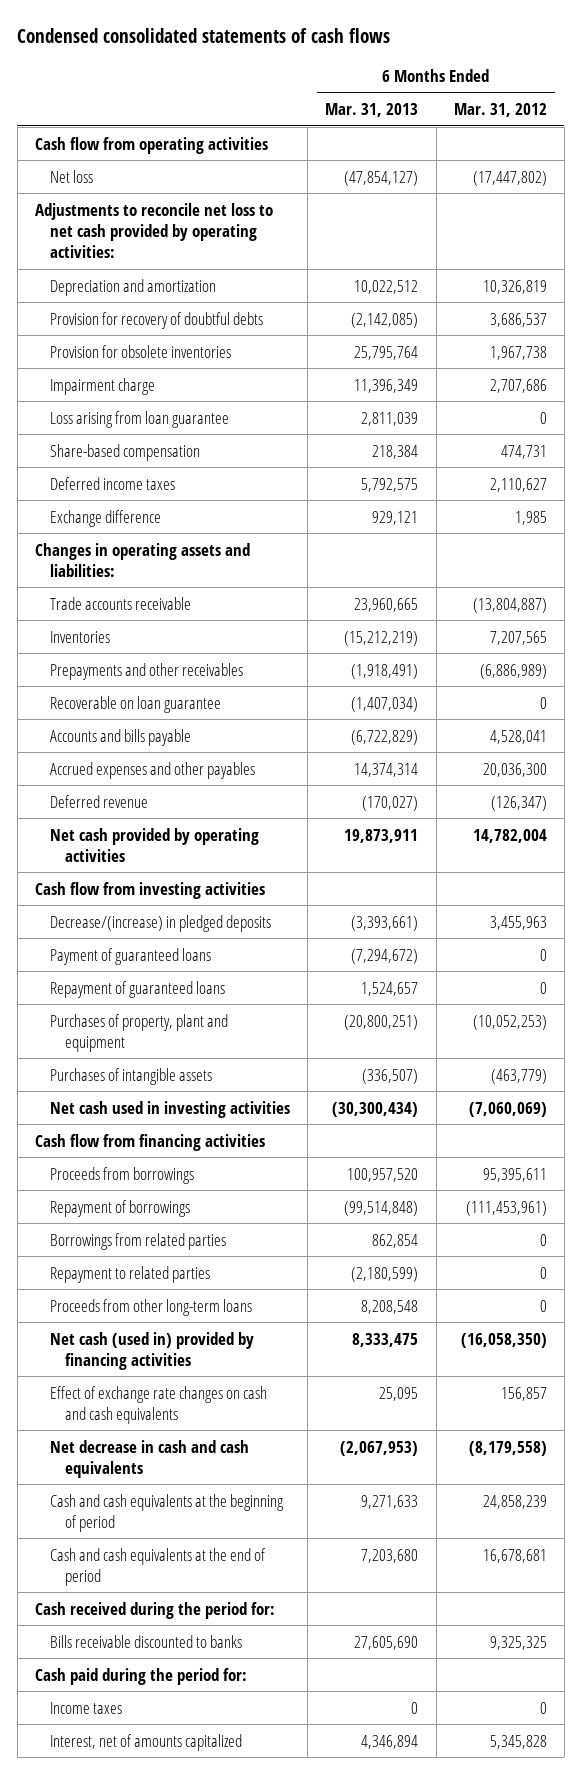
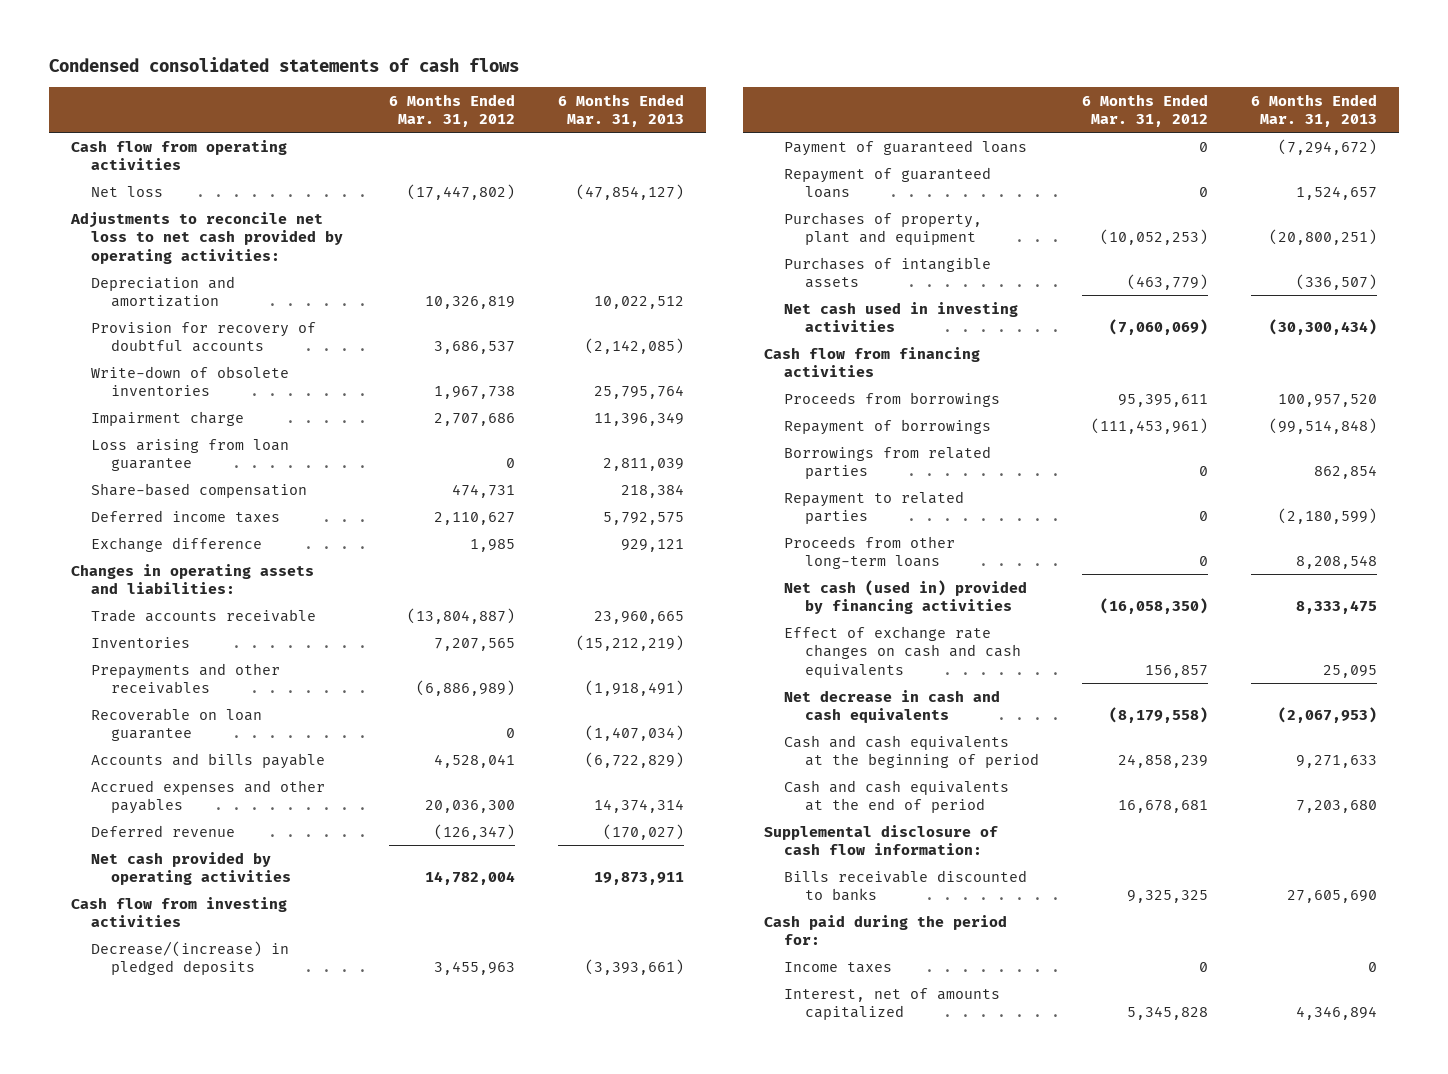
[50,311,264,329] Provision for recovery of doubtful debts -> [91,321,317,353] Provision for recovery of doubtful accounts
[50,344,232,358] Provision for obsolete inventories -> [91,365,290,397] Write-down of obsolete inventories
[34,1601,275,1619] Cash received during the period for: -> none
none -> [764,824,999,856] Supplemental disclosure of cash flow information:

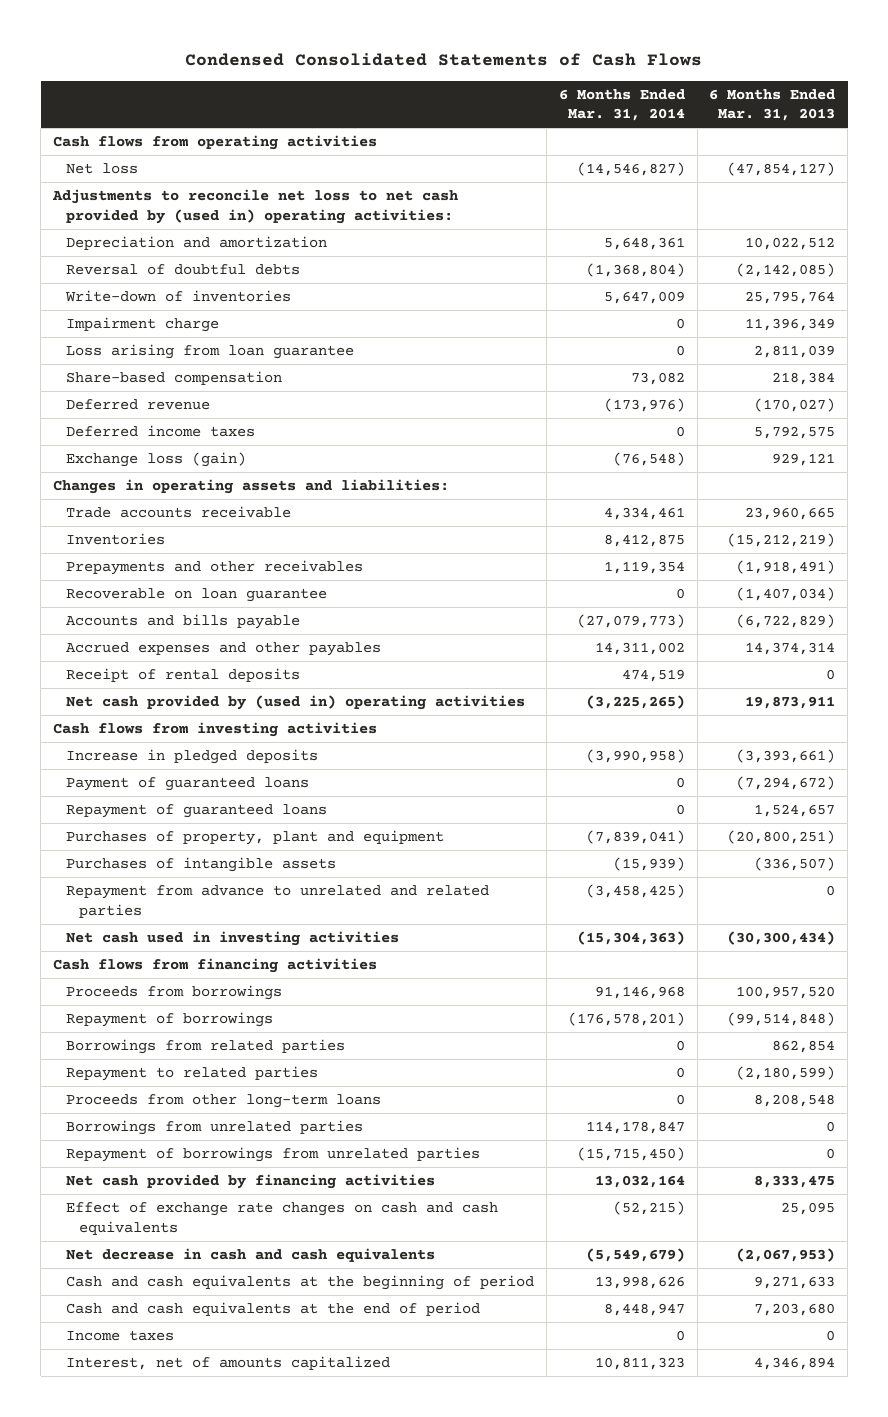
[49,57,520,73] Condensed consolidated statements of cash flows -> [185,52,703,66] Condensed Consolidated Statements of Cash Flows
[388,93,515,128] 6 Months Ended Mar. 31, 2012 -> none
none -> [558,88,685,122] 6 Months Ended Mar. 31, 2014
[70,139,287,171] Cash flow from operating activities -> [52,135,377,151] Cash flows from operating activities
[69,211,344,264] Adjustments to reconcile net loss to net cash provided by operating activities: -> [51,189,458,224] Adjustments to reconcile net loss to net cash provided by (used in) operating activities:
[91,321,317,353] Provision for recovery of doubtful accounts -> [66,264,301,276] Reversal of doubtful debts
[91,365,290,397] Write-down of obsolete inventories -> [65,290,292,303] Write-down of inventories
[91,824,236,837] Deferred revenue -> [66,399,211,411] Deferred revenue
[91,536,263,552] Exchange difference -> [66,452,247,468] Exchange loss (gain)
none -> [66,668,301,683] Receipt of rental deposits
[91,851,292,886] Net cash provided by operating activities -> [66,695,526,711] Net cash provided by (used in) operating activities
[70,896,287,928] Cash flow from investing activities -> [52,722,377,738] Cash flows from investing activities
[91,940,290,976] Decrease/(increase) in pledged deposits -> [66,749,319,765] Increase in pledged deposits
none -> [66,885,490,918] Repayment from advance to unrelated and related parties
[764,346,981,378] Cash flow from financing activities -> [52,958,377,974] Cash flows from financing activities
none -> [66,1120,364,1136] Borrowings from unrelated parties
none -> [66,1147,481,1163] Repayment of borrowings from unrelated parties
[784,579,1028,615] Net cash (used in) provided by financing activities -> [66,1174,436,1190] Net cash provided by financing activities
[764,824,999,856] Supplemental disclosure of cash flow information: -> none
[784,869,1028,902] Bills receivable discounted to banks -> none
[764,914,1008,946] Cash paid during the period for: -> none

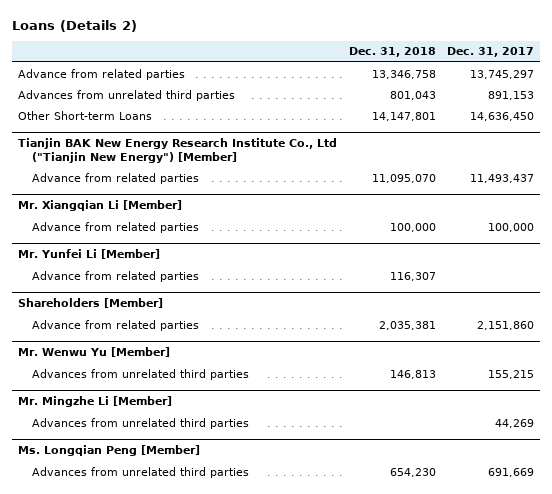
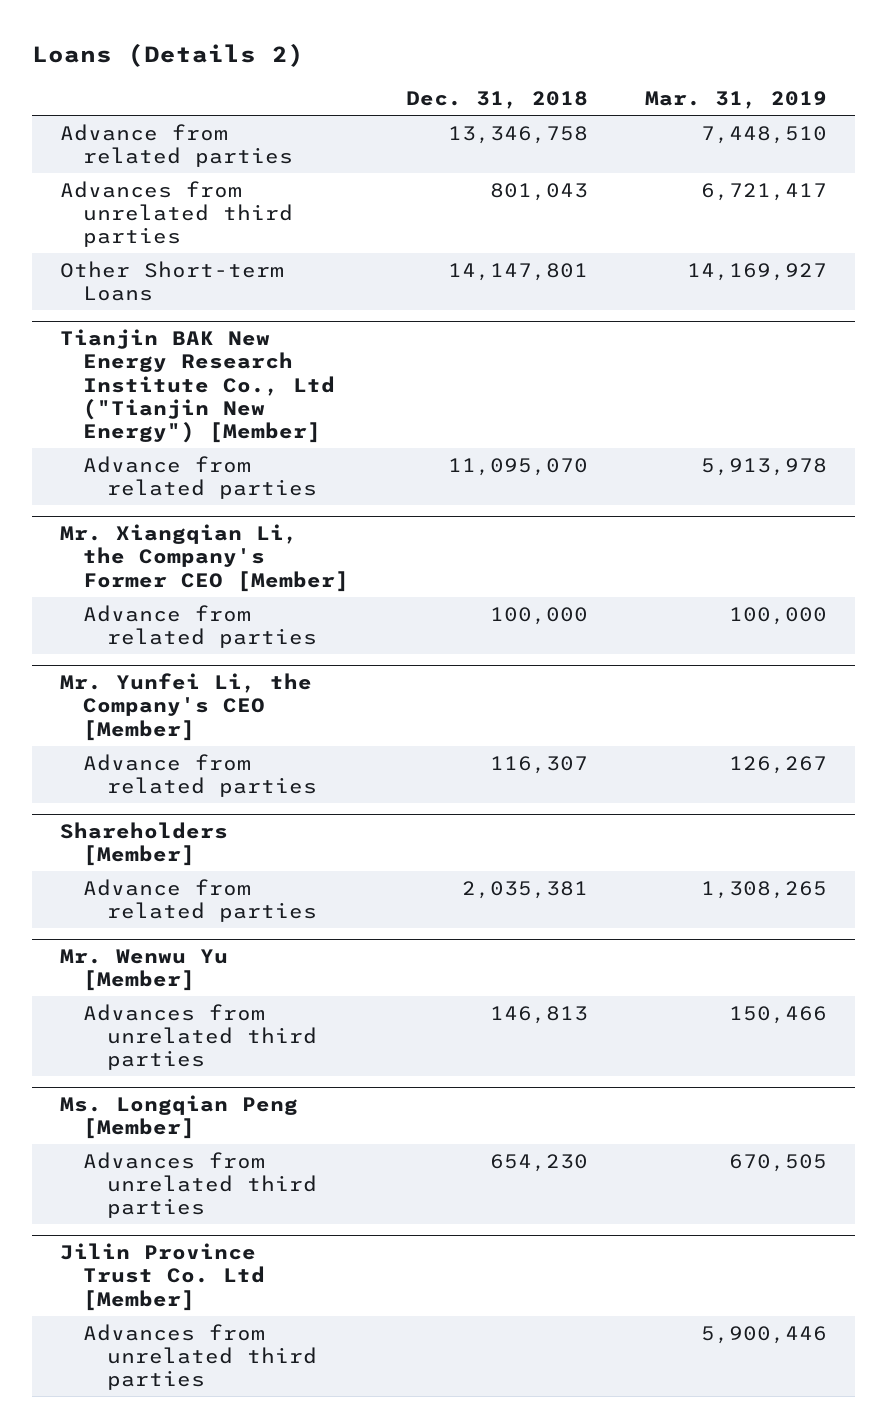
[447,47,535,58] Dec. 31, 2017 -> none
none -> [644,91,827,110] Mar. 31, 2019
[18,200,183,212] Mr. Xiangqian Li [Member] -> [60,524,350,592] Mr. Xiangqian Li, the Company's Former CEO [Member]
[18,249,161,260] Mr. Yunfei Li [Member] -> [60,673,313,741] Mr. Yunfei Li, the Company's CEO [Member]
[18,396,173,408] Mr. Mingzhe Li [Member] -> none
[32,417,250,429] Advances from unrelated third parties -> none
none -> [60,1243,266,1311] Jilin Province Trust Co. Ltd [Member]
none -> [83,1323,317,1391] Advances from unrelated third parties

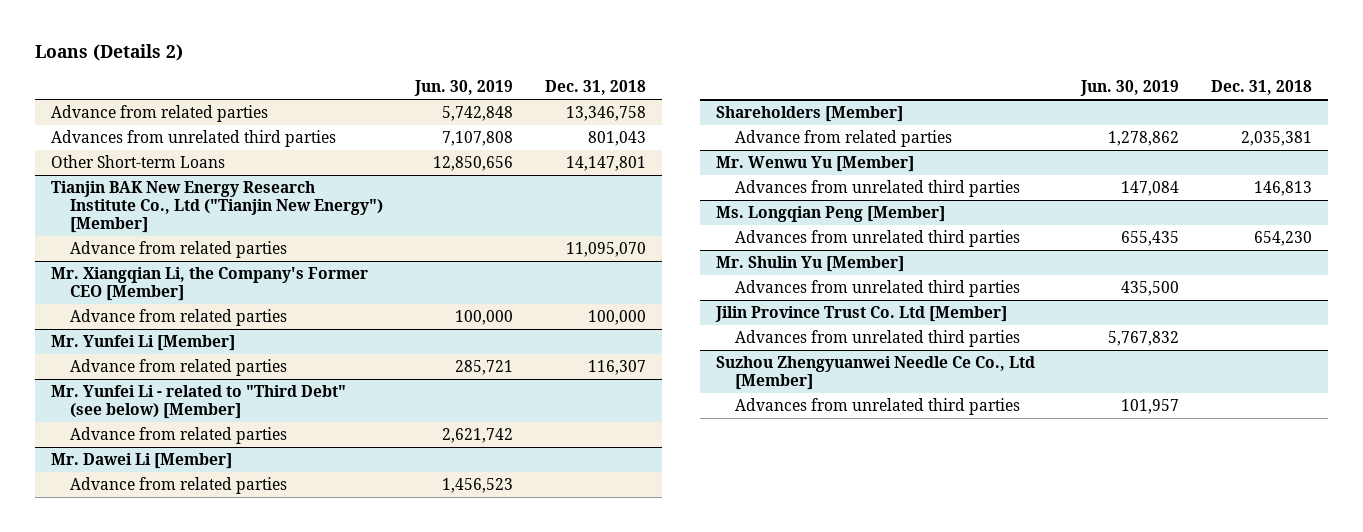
[644,91,827,110] Mar. 31, 2019 -> none
none -> [413,79,513,96] Jun. 30, 2019
[60,673,313,741] Mr. Yunfei Li, the Company's CEO [Member] -> [50,335,235,352] Mr. Yunfei Li [Member]
none -> [50,385,346,419] Mr. Yunfei Li - related to "Third Debt" (see below) [Member]
none -> [69,427,287,445] Advance from related parties
none -> [50,453,232,470] Mr. Dawei Li [Member]
none -> [69,477,287,495] Advance from related parties
none -> [716,256,905,273] Mr. Shulin Yu [Member]
none -> [735,280,1021,298] Advances from unrelated third parties
none -> [716,356,1036,390] Suzhou Zhengyuanwei Needle Ce Co., Ltd [Member]
none -> [735,398,1021,416] Advances from unrelated third parties

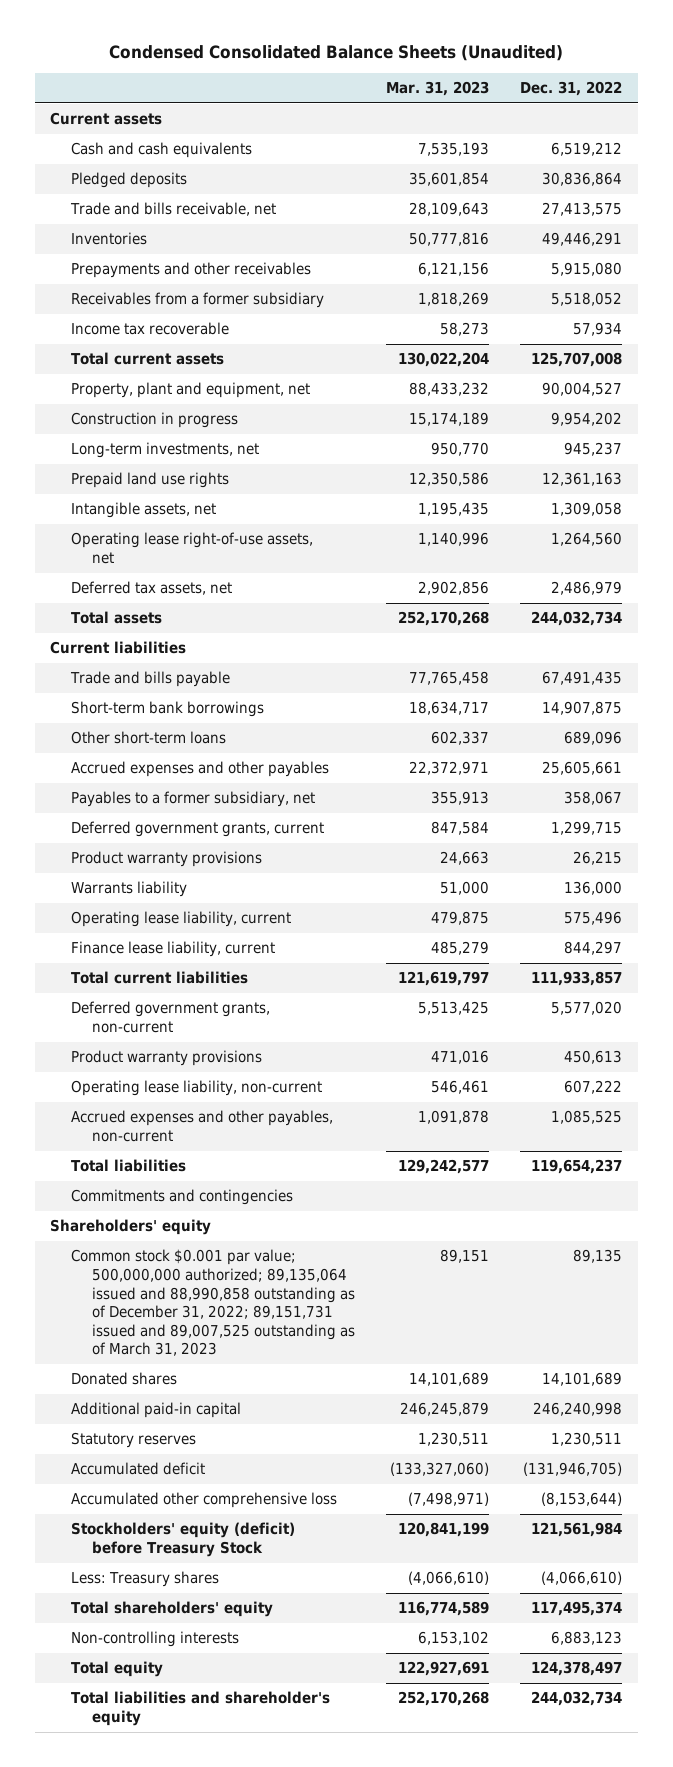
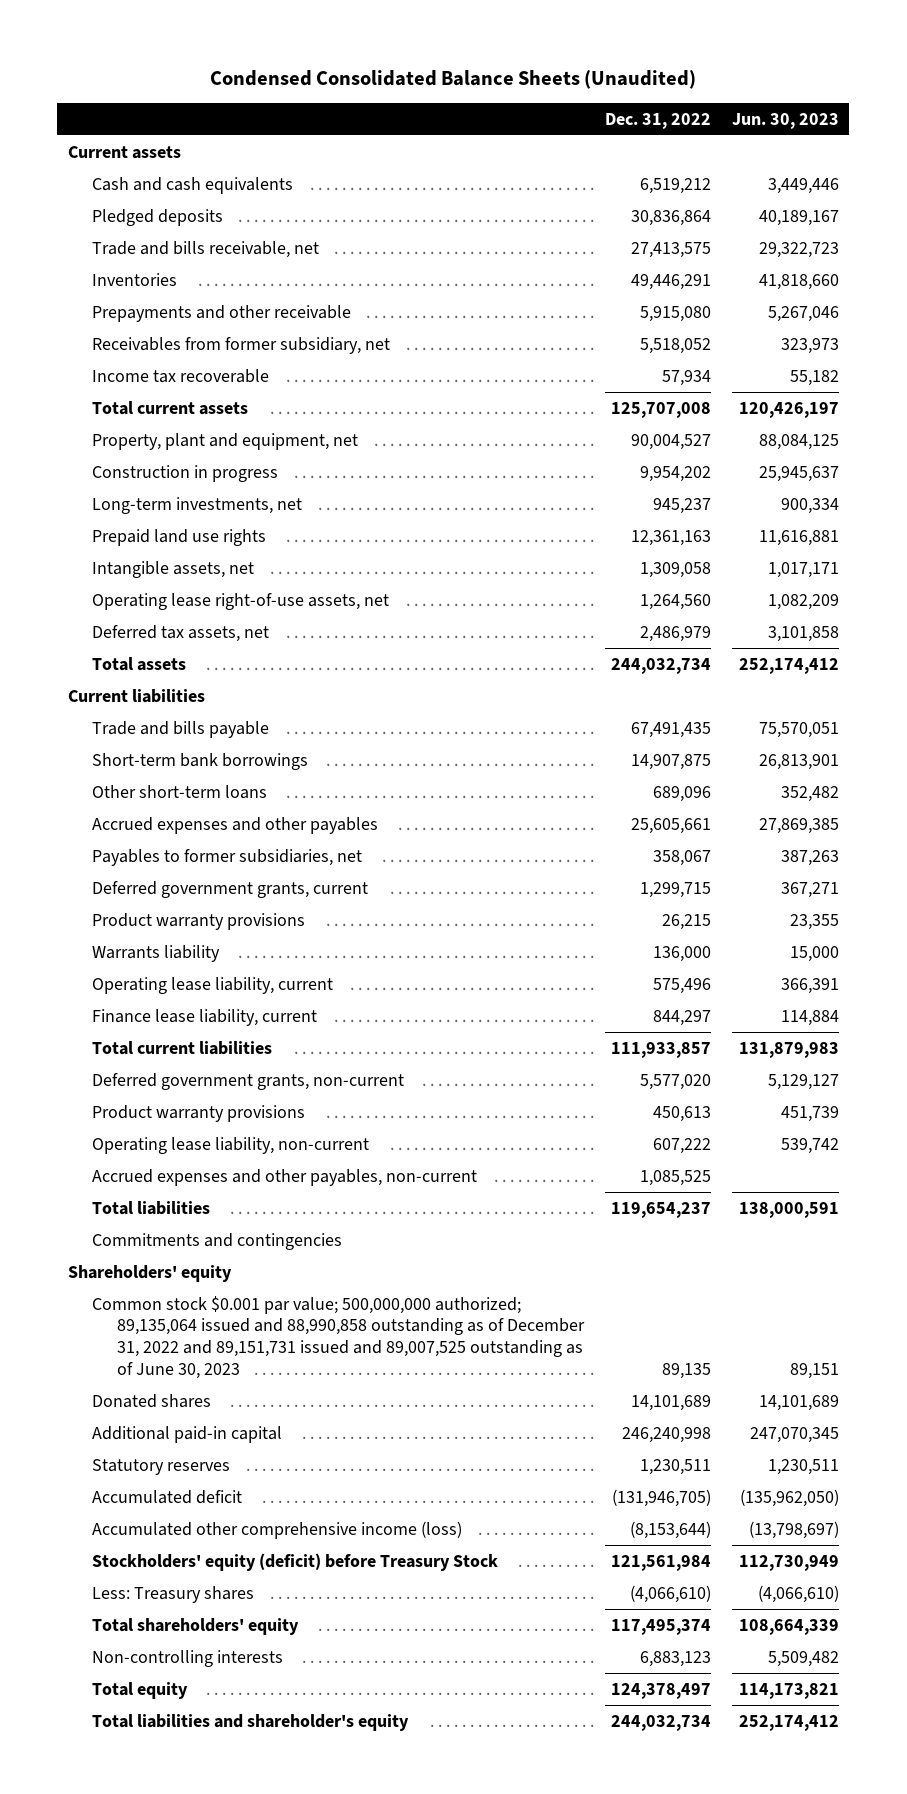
[386,81,490,97] Mar. 31, 2023 -> none
none -> [731,112,839,129] Jun. 30, 2023
[71,262,312,279] Prepayments and other receivables -> [92,304,352,322] Prepayments and other receivable
[71,292,325,309] Receivables from a former subsidiary -> [92,336,391,354] Receivables from former subsidiary, net
[71,791,316,808] Payables to a former subsidiary, net -> [92,848,363,866] Payables to former subsidiaries, net
[71,1249,356,1357] Common stock $0.001 par value; 500,000,000 authorized; 89,135,064 issued and 88,990,858 outstanding as of December 31, 2022; 89,151,731 issued and 89,007,525 outstanding as of March 31, 2023 -> [92,1295,585,1379] Common stock $0.001 par value; 500,000,000 authorized; 89,135,064 issued and 88,990,858 outstanding as of December 31, 2022 and 89,151,731 issued and 89,007,525 outstanding as of June 30, 2023
[71,1492,338,1509] Accumulated other comprehensive loss -> [92,1520,463,1539] Accumulated other comprehensive income (loss)

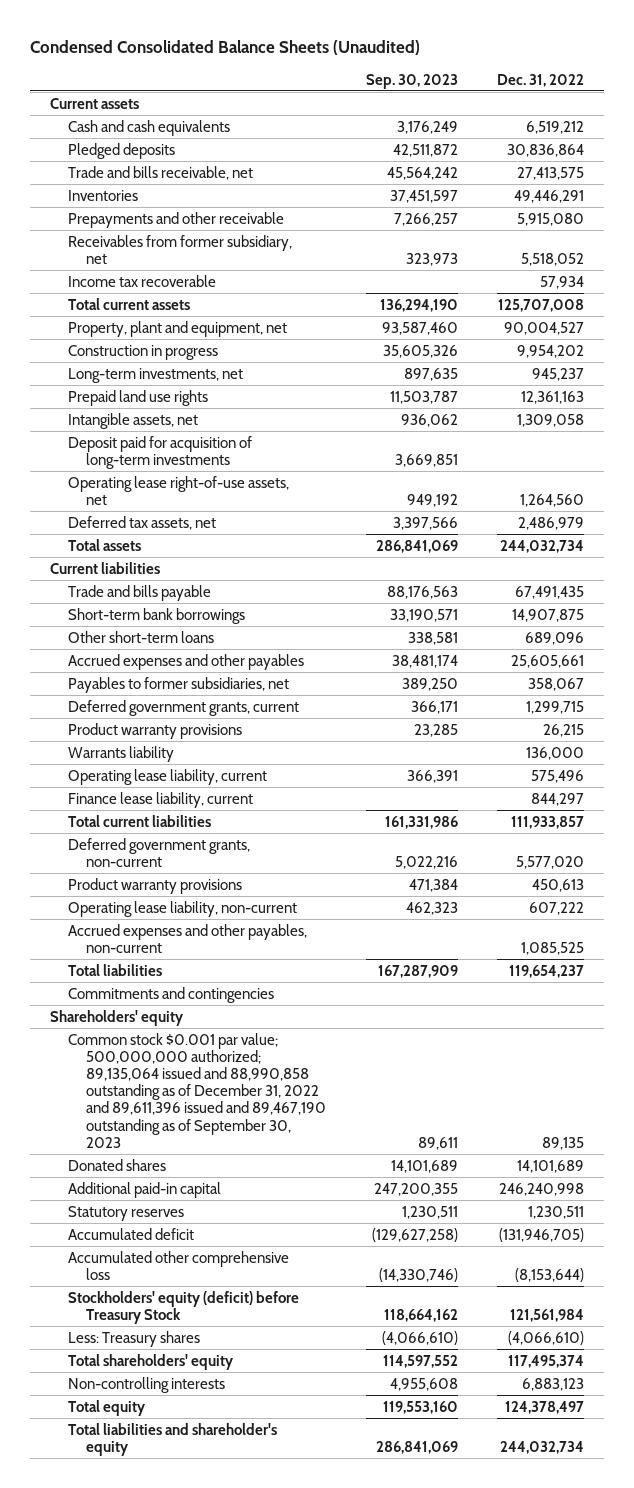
[731,112,839,129] Jun. 30, 2023 -> none
none -> [365,73,458,89] Sep. 30, 2023
none -> [67,435,252,469] Deposit paid for acquisition of long-term investments
[92,1295,585,1379] Common stock $0.001 par value; 500,000,000 authorized; 89,135,064 issued and 88,990,858 outstanding as of December 31, 2022 and 89,151,731 issued and 89,007,525 outstanding as of June 30, 2023 -> [67,1032,326,1148] Common stock $0.001 par value; 500,000,000 authorized; 89,135,064 issued and 88,990,858 outstanding as of December 31, 2022 and 89,611,396 issued and 89,467,190 outstanding as of September 30, 2023
[92,1520,463,1539] Accumulated other comprehensive income (loss) -> [67,1250,289,1280] Accumulated other comprehensive loss

